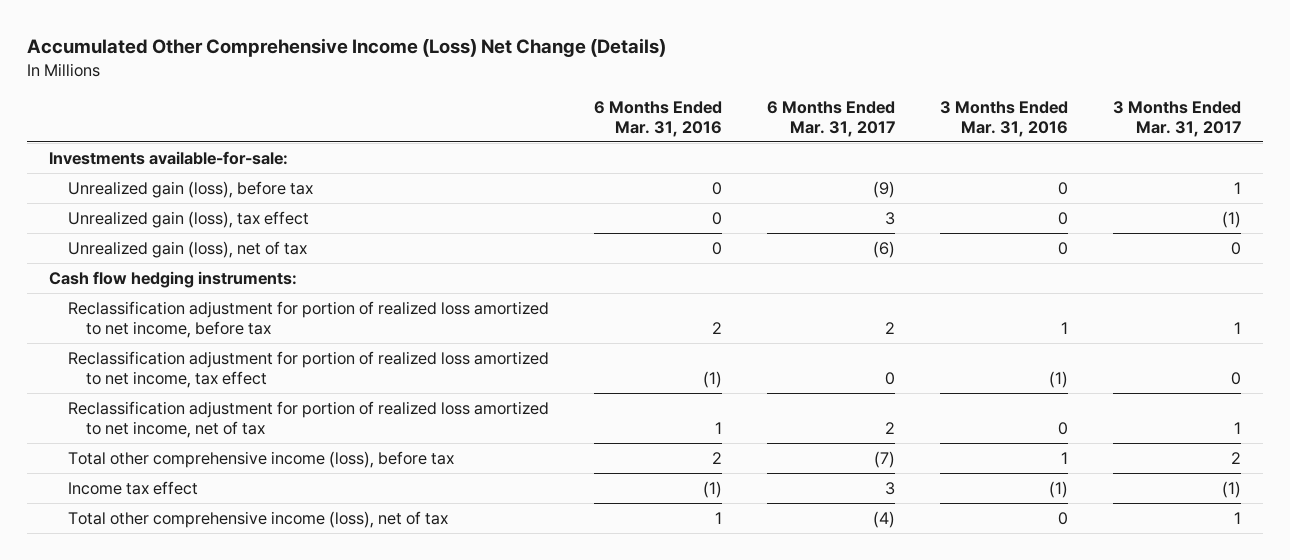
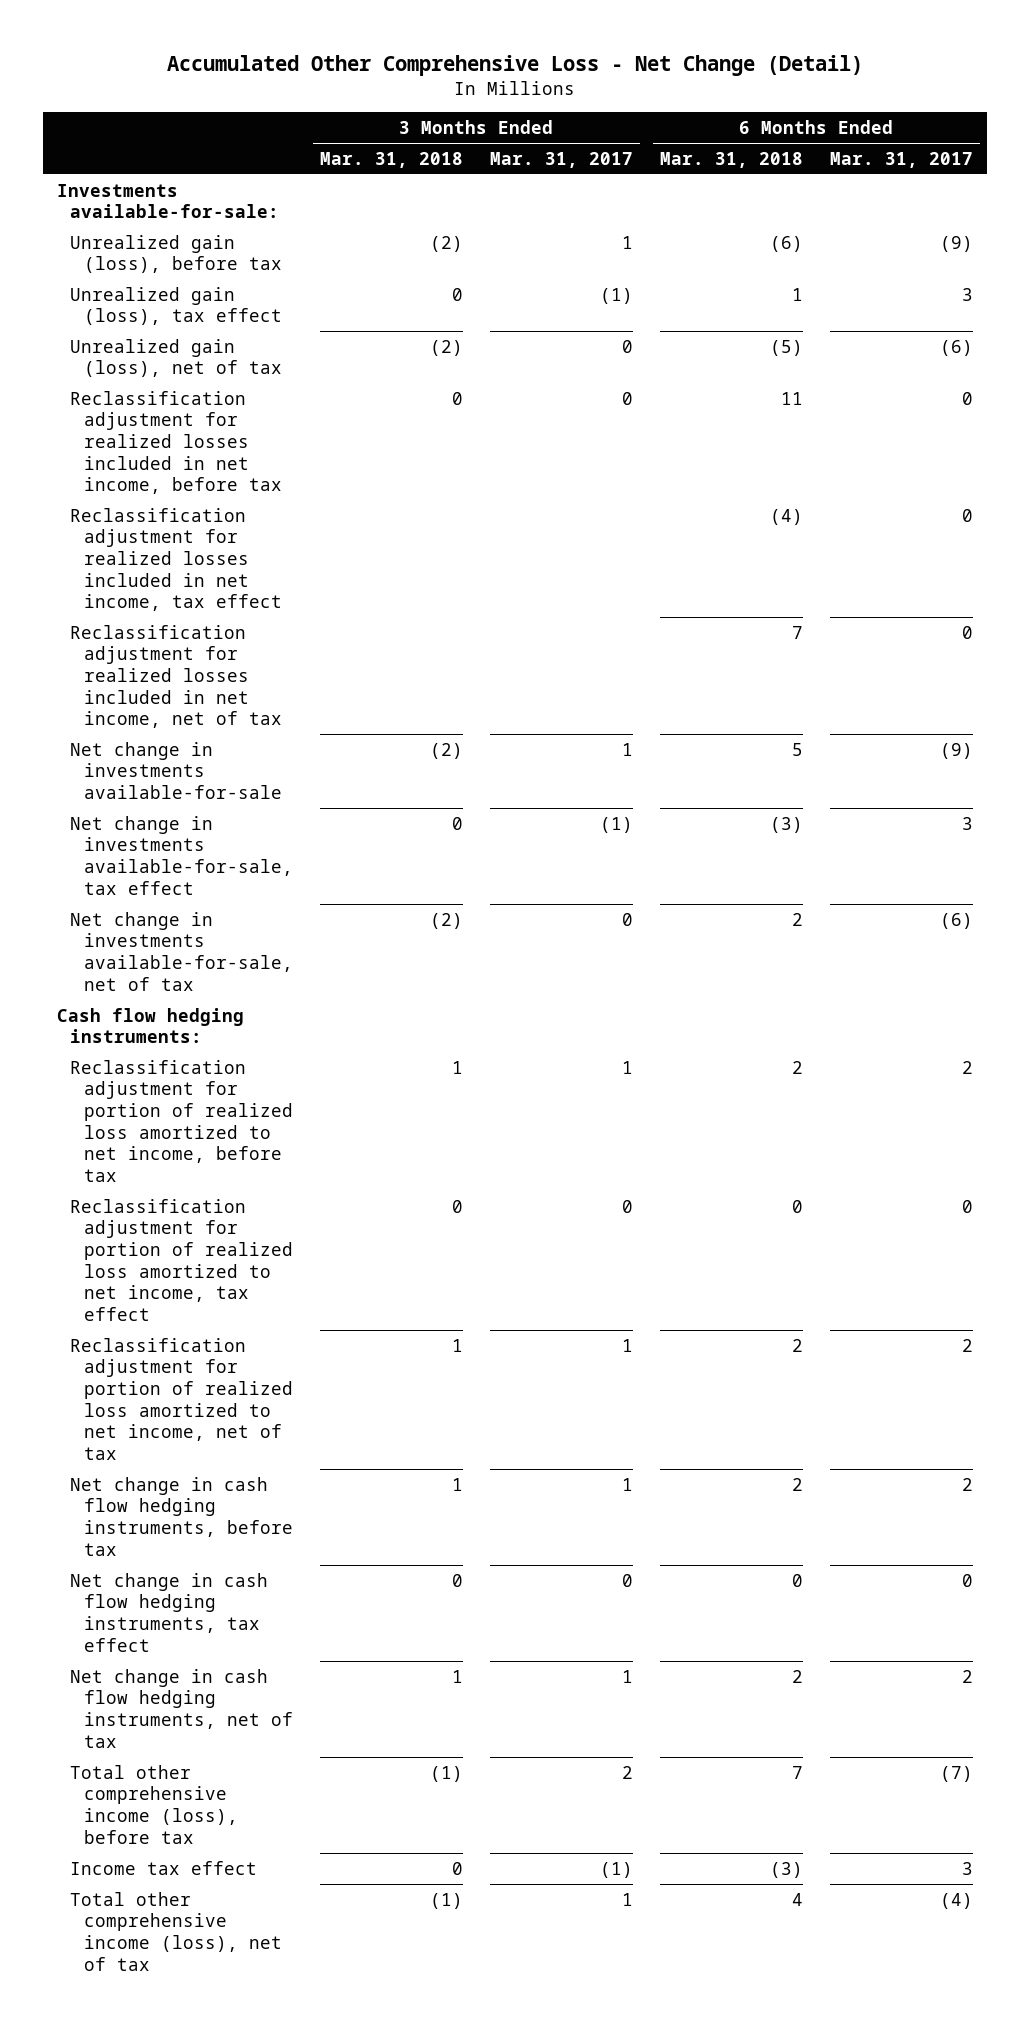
[26,37,666,57] Accumulated Other Comprehensive Income (Loss) Net Change (Details) -> [166,54,863,76] Accumulated Other Comprehensive Loss - Net Change (Detail)
[593,100,722,138] 6 Months Ended Mar. 31, 2016 -> none
[939,100,1068,138] 3 Months Ended Mar. 31, 2016 -> none
none -> [319,151,463,168] Mar. 31, 2018
none -> [659,151,803,168] Mar. 31, 2018
none -> [70,390,282,495] Reclassification adjustment for realized losses included in net income, before tax
none -> [70,507,282,612] Reclassification adjustment for realized losses included in net income, tax effect
none -> [70,624,282,729] Reclassification adjustment for realized losses included in net income, net of tax
none -> [70,741,282,799] Net change in investments available-for-sale
none -> [70,815,293,895] Net change in investments available-for-sale, tax effect
none -> [70,911,293,991] Net change in investments available-for-sale, net of tax
none -> [70,1476,293,1556] Net change in cash flow hedging instruments, before tax
none -> [70,1572,269,1652] Net change in cash flow hedging instruments, tax effect
none -> [70,1668,293,1748] Net change in cash flow hedging instruments, net of tax

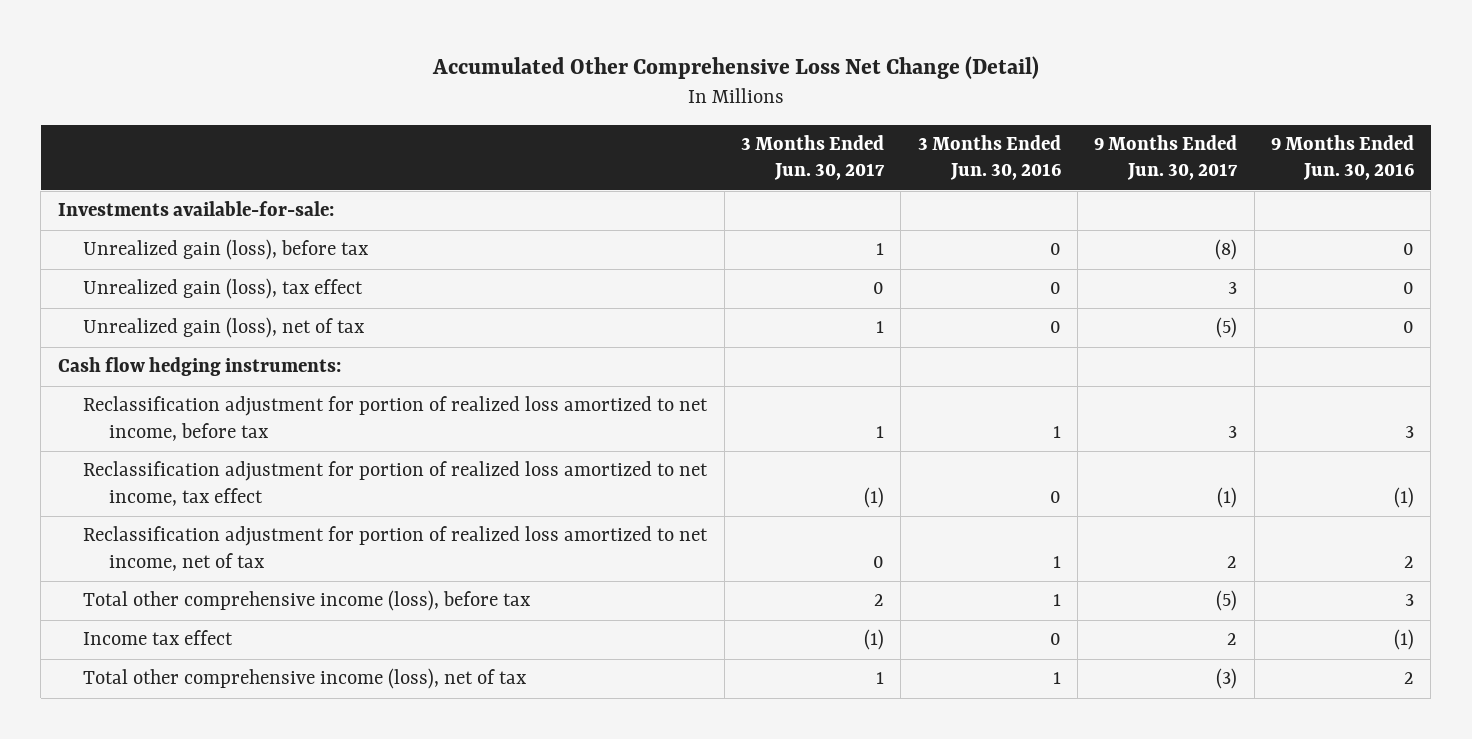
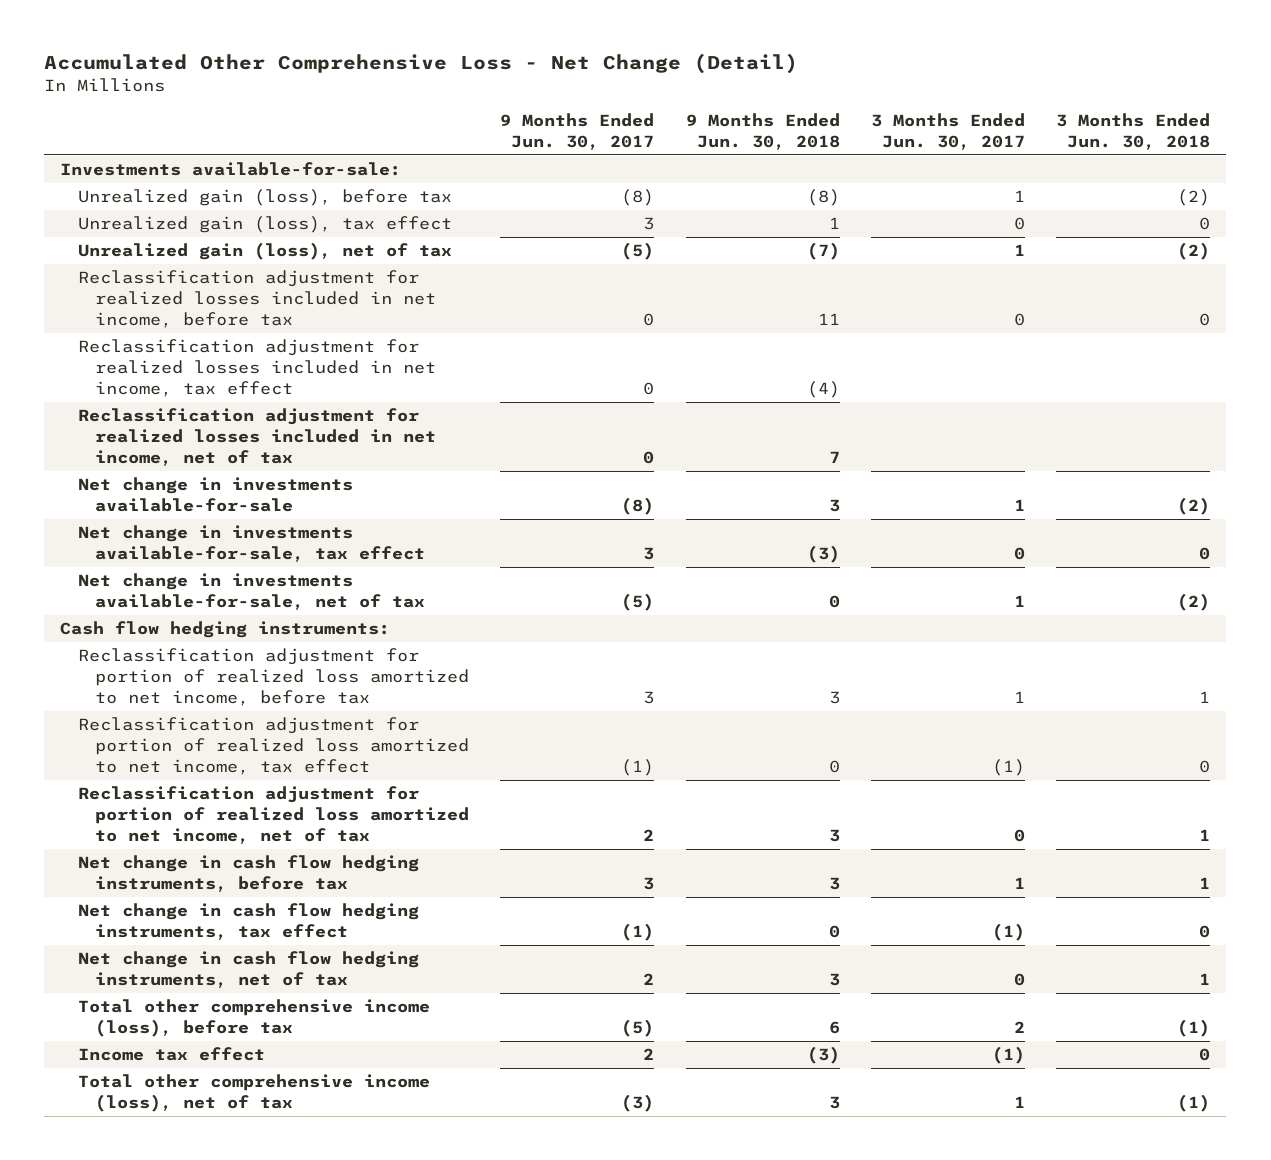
[431,56,1039,80] Accumulated Other Comprehensive Loss Net Change (Detail) -> [44,53,799,75] Accumulated Other Comprehensive Loss - Net Change (Detail)
[917,135,1061,181] 3 Months Ended Jun. 30, 2016 -> none
[1271,135,1415,181] 9 Months Ended Jun. 30, 2016 -> none
none -> [685,113,840,150] 9 Months Ended Jun. 30, 2018
none -> [1056,113,1211,150] 3 Months Ended Jun. 30, 2018
none -> [77,270,437,328] Reclassification adjustment for realized losses included in net income, before tax
none -> [77,339,437,397] Reclassification adjustment for realized losses included in net income, tax effect
none -> [77,408,437,466] Reclassification adjustment for realized losses included in net income, net of tax
none -> [77,477,353,512] Net change in investments available-for-sale
none -> [77,525,426,562] Net change in investments available-for-sale, tax effect
none -> [77,573,426,610] Net change in investments available-for-sale, net of tax
none -> [77,855,419,892] Net change in cash flow hedging instruments, before tax
none -> [77,903,419,940] Net change in cash flow hedging instruments, tax effect
none -> [77,951,419,988] Net change in cash flow hedging instruments, net of tax

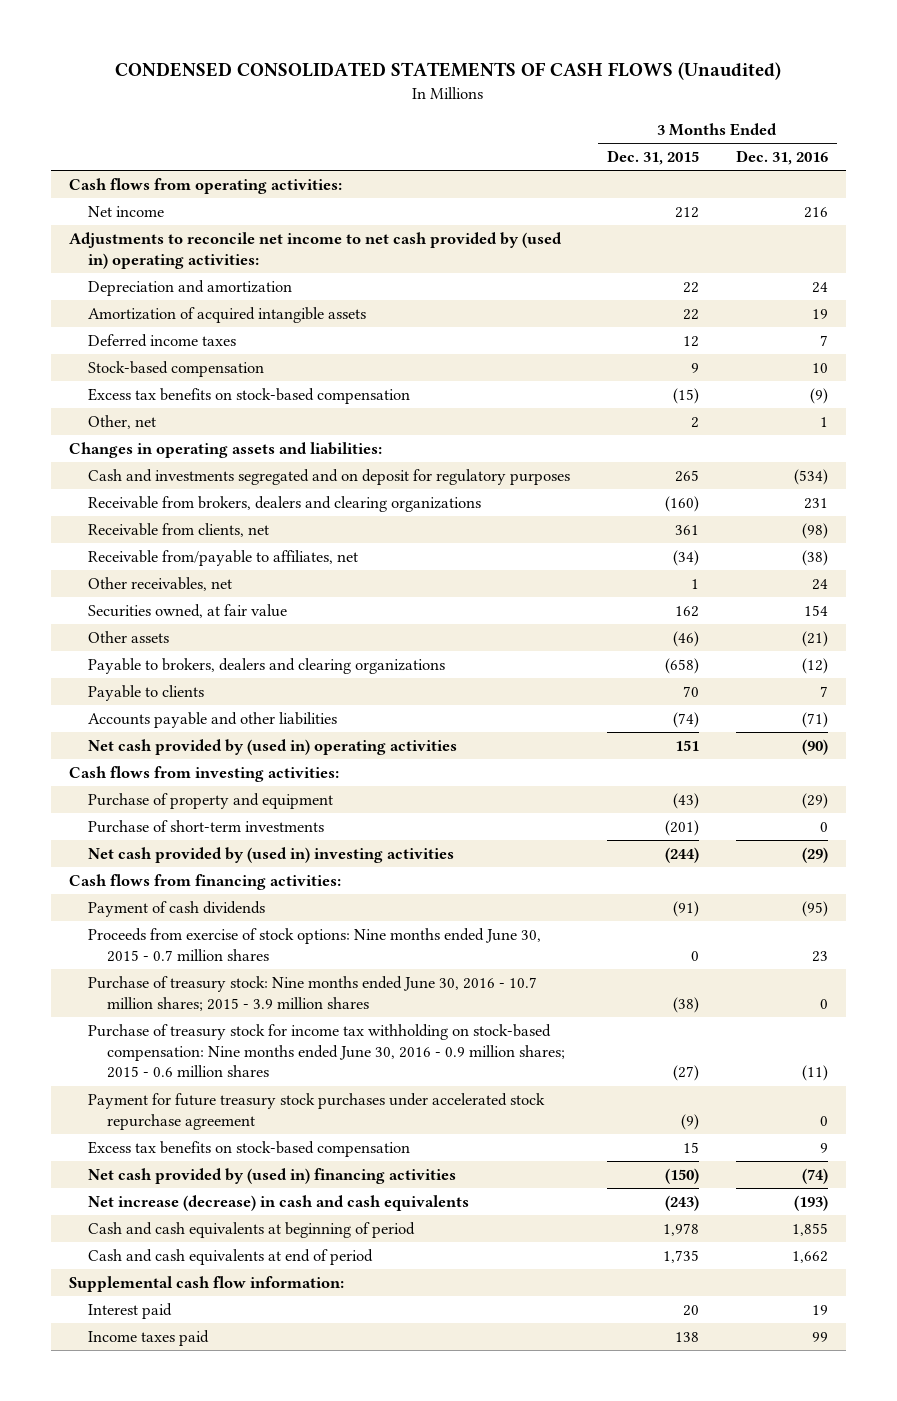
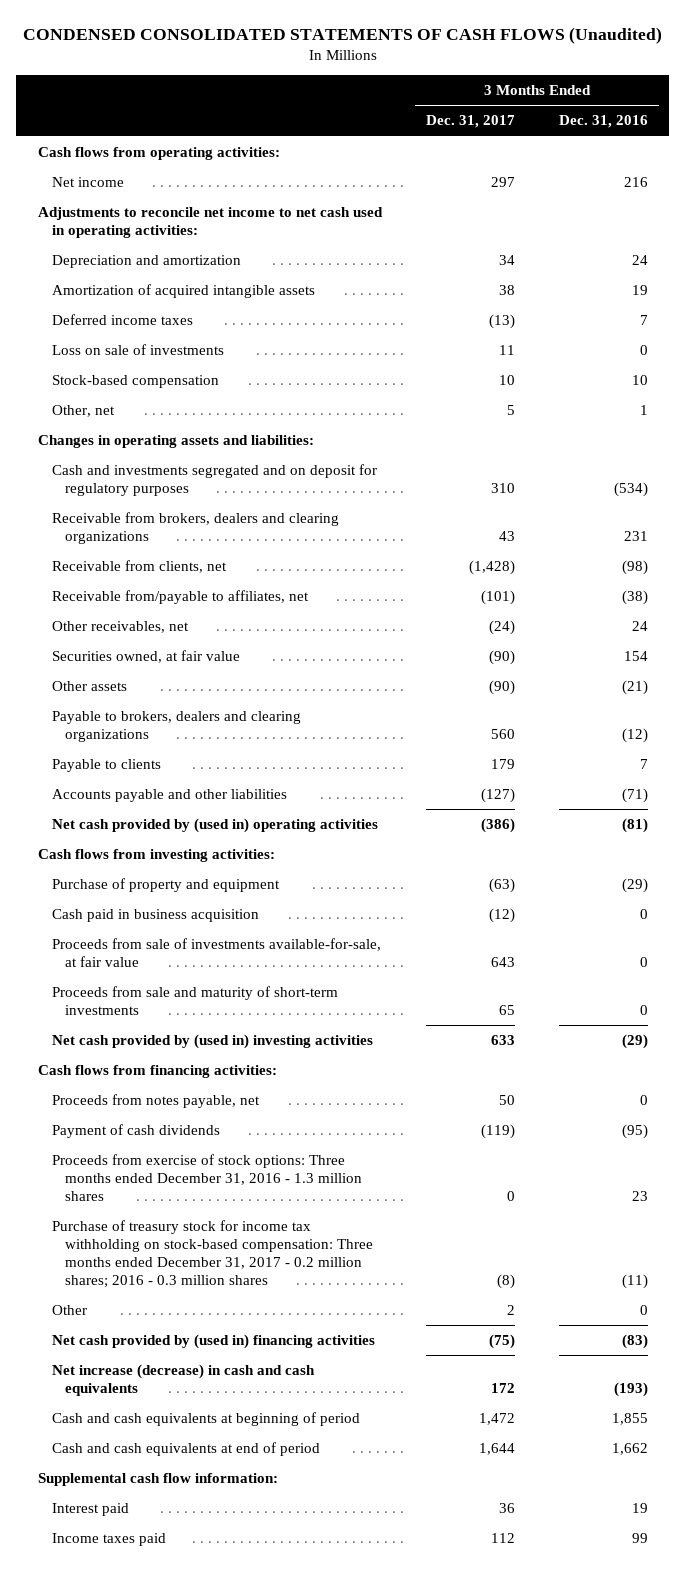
[606,150,699,166] Dec. 31, 2015 -> none
none -> [425,115,515,129] Dec. 31, 2017
[69,232,563,269] Adjustments to reconcile net income to net cash provided by (used in) operating activities: -> [38,206,384,239] Adjustments to reconcile net income to net cash used in operating activities:
none -> [51,343,224,355] Loss on sale of investments
[88,388,411,405] Excess tax benefits on stock-based compensation -> none
[801,739,828,756] (90) -> [621,817,648,833] (81)
[88,820,325,834] Purchase of short-term investments -> none
none -> [51,908,259,922] Cash paid in business acquisition
none -> [51,937,381,968] Proceeds from sale of investments available-for-sale, at fair value
none -> [51,985,338,1016] Proceeds from sale and maturity of short-term investments
none -> [51,1093,260,1108] Proceeds from notes payable, net
[88,976,538,1011] Purchase of treasury stock: Nine months ended June 30, 2016 - 10.7 million shares; 2015 - 3.9 million shares -> none
[88,1093,546,1130] Payment for future treasury stock purchases under accelerated stock repurchase agreement -> none
[88,1141,411,1158] Excess tax benefits on stock-based compensation -> none
[88,928,542,962] Proceeds from exercise of stock options: Nine months ended June 30, 2015 - 0.7 million shares -> [51,1153,362,1202] Proceeds from exercise of stock options: Three months ended December 31, 2016 - 1.3 million shares
[88,1024,566,1079] Purchase of treasury stock for income tax withholding on stock-based compensation: Nine months ended June 30, 2016 - 0.9 million shares; 2015 - 0.6 million shares -> [51,1219,373,1289] Purchase of treasury stock for income tax withholding on stock-based compensation: Three months ended December 31, 2017 - 0.2 million shares; 2016 - 0.3 million shares
none -> [51,1304,87,1315] Other
[801,1168,828,1185] (74) -> [621,1333,648,1349] (83)

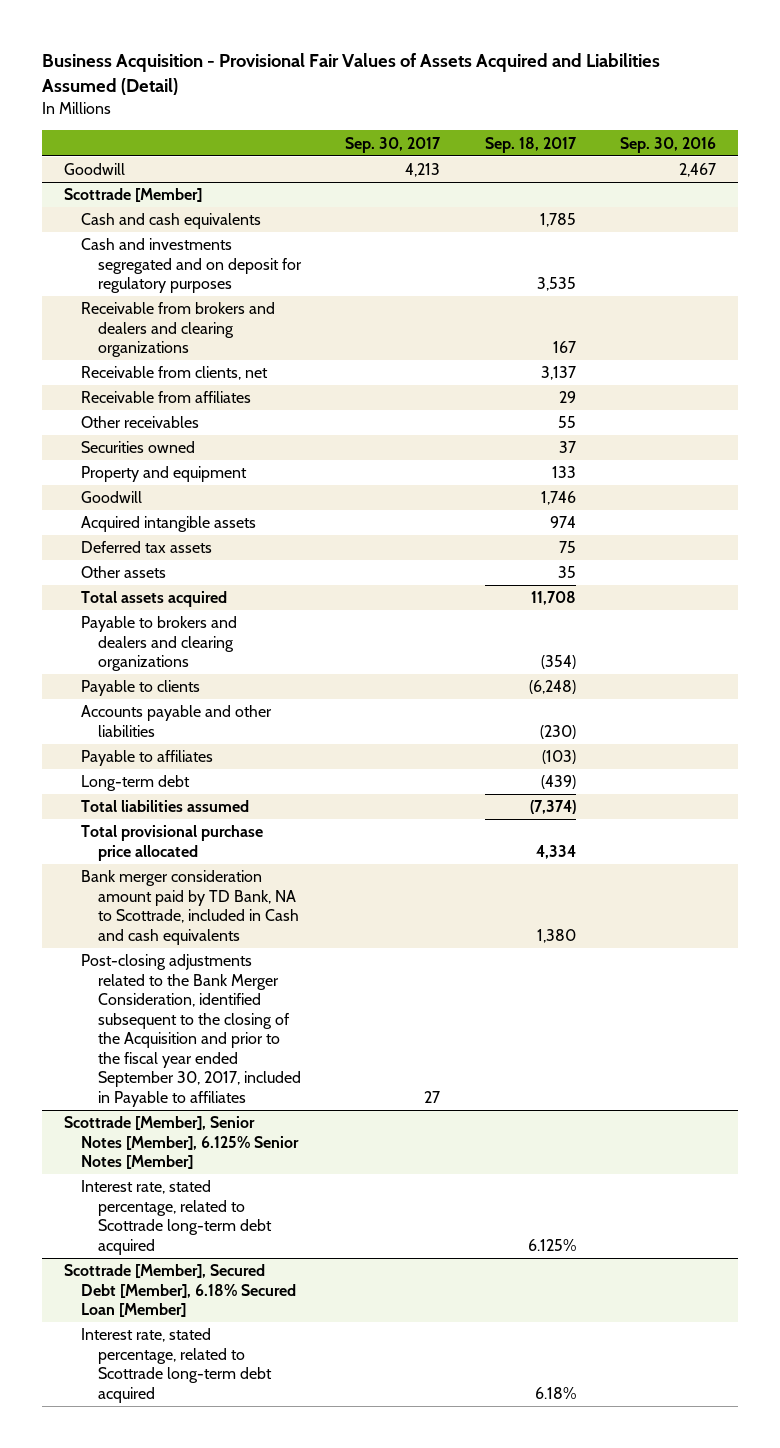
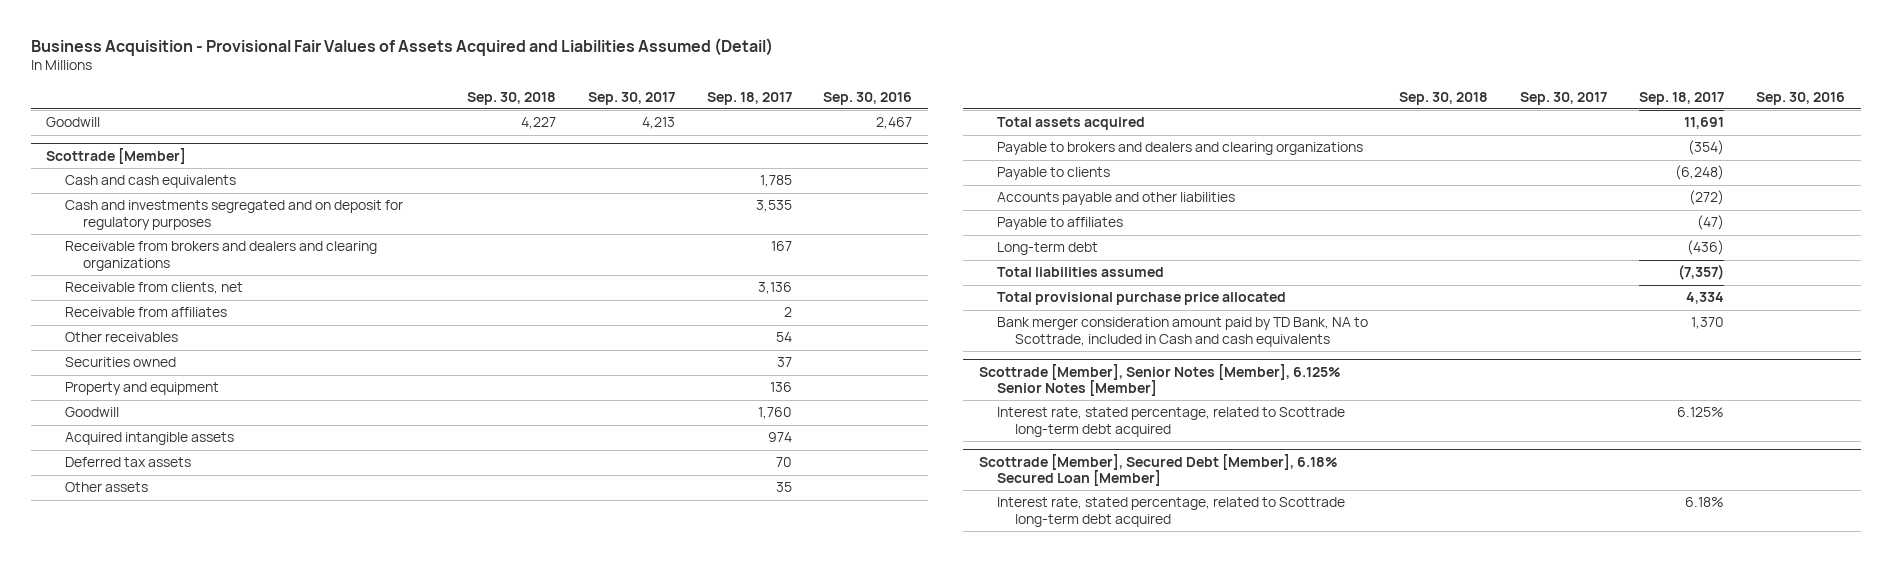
none -> [467,91,557,105] Sep. 30, 2018
[540,366,576,381] 3,137 -> [757,282,792,295] 3,136
[558,391,576,404] 29 -> [783,307,792,318] 2
[557,416,576,429] 55 -> [775,332,792,343] 54
[551,466,576,479] 133 -> [769,382,792,393] 136
[540,491,576,506] 1,746 -> [757,407,792,420] 1,760
[558,541,576,554] 75 -> [775,457,792,468] 70
[530,591,576,606] 11,708 -> [1683,117,1724,130] 11,691
[539,724,576,739] (230) -> [1688,190,1724,206] (272)
[541,750,576,765] (103) -> [1696,215,1724,231] (47)
[540,775,576,790] (439) -> [1686,240,1724,256] (436)
[529,800,576,815] (7,374) -> [1677,265,1724,281] (7,357)
[81,954,302,1107] Post-closing adjustments related to the Bank Merger Consideration, identified subsequent to the closing of the Acquisition and prior to the fiscal year ended September 30, 2017, included in Payable to affiliates -> none
[536,928,576,943] 1,380 -> [1690,317,1724,330] 1,370

